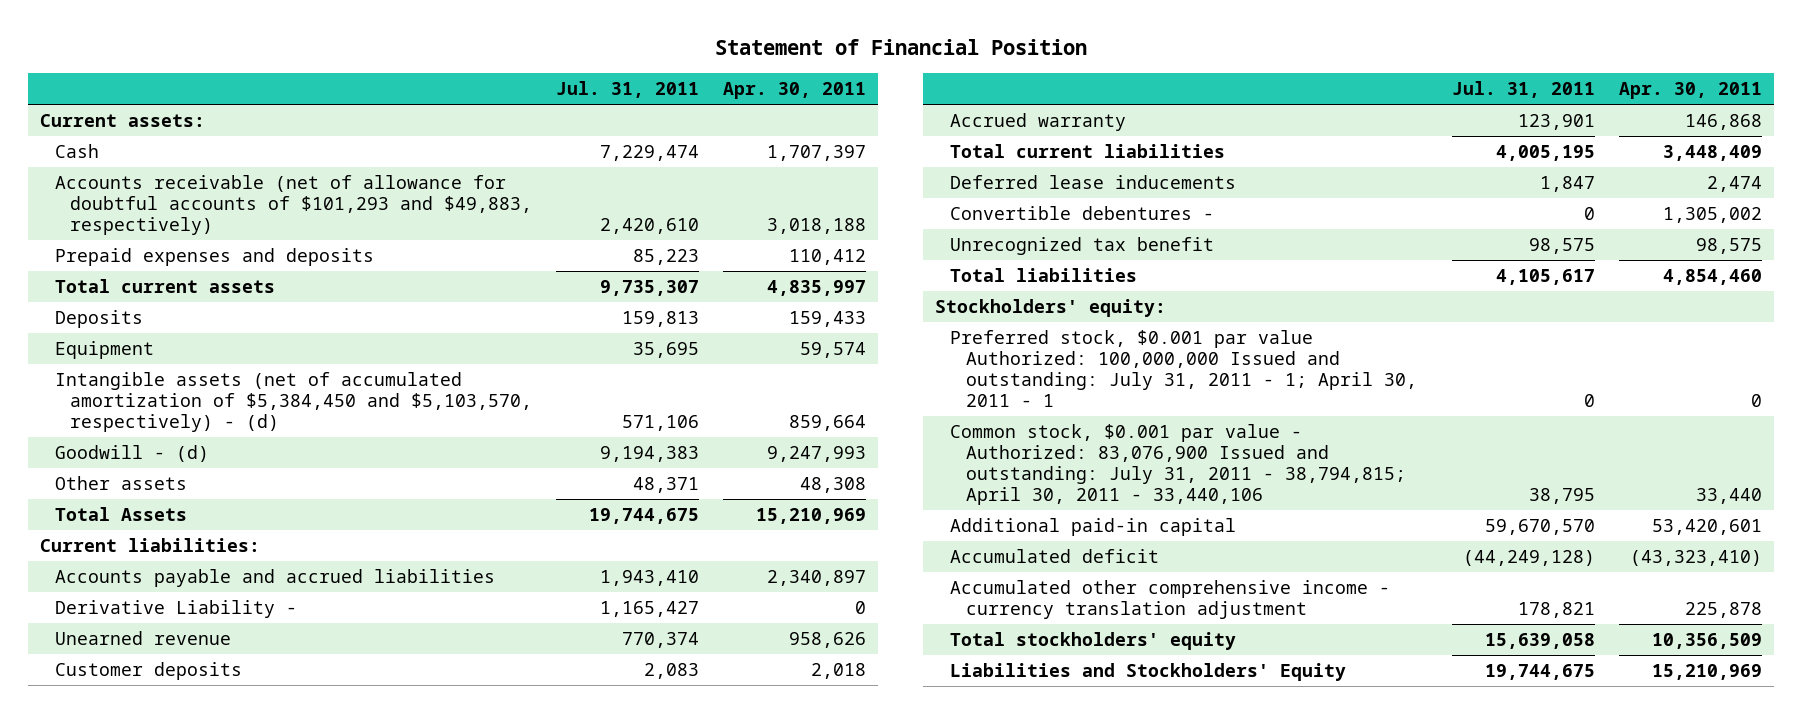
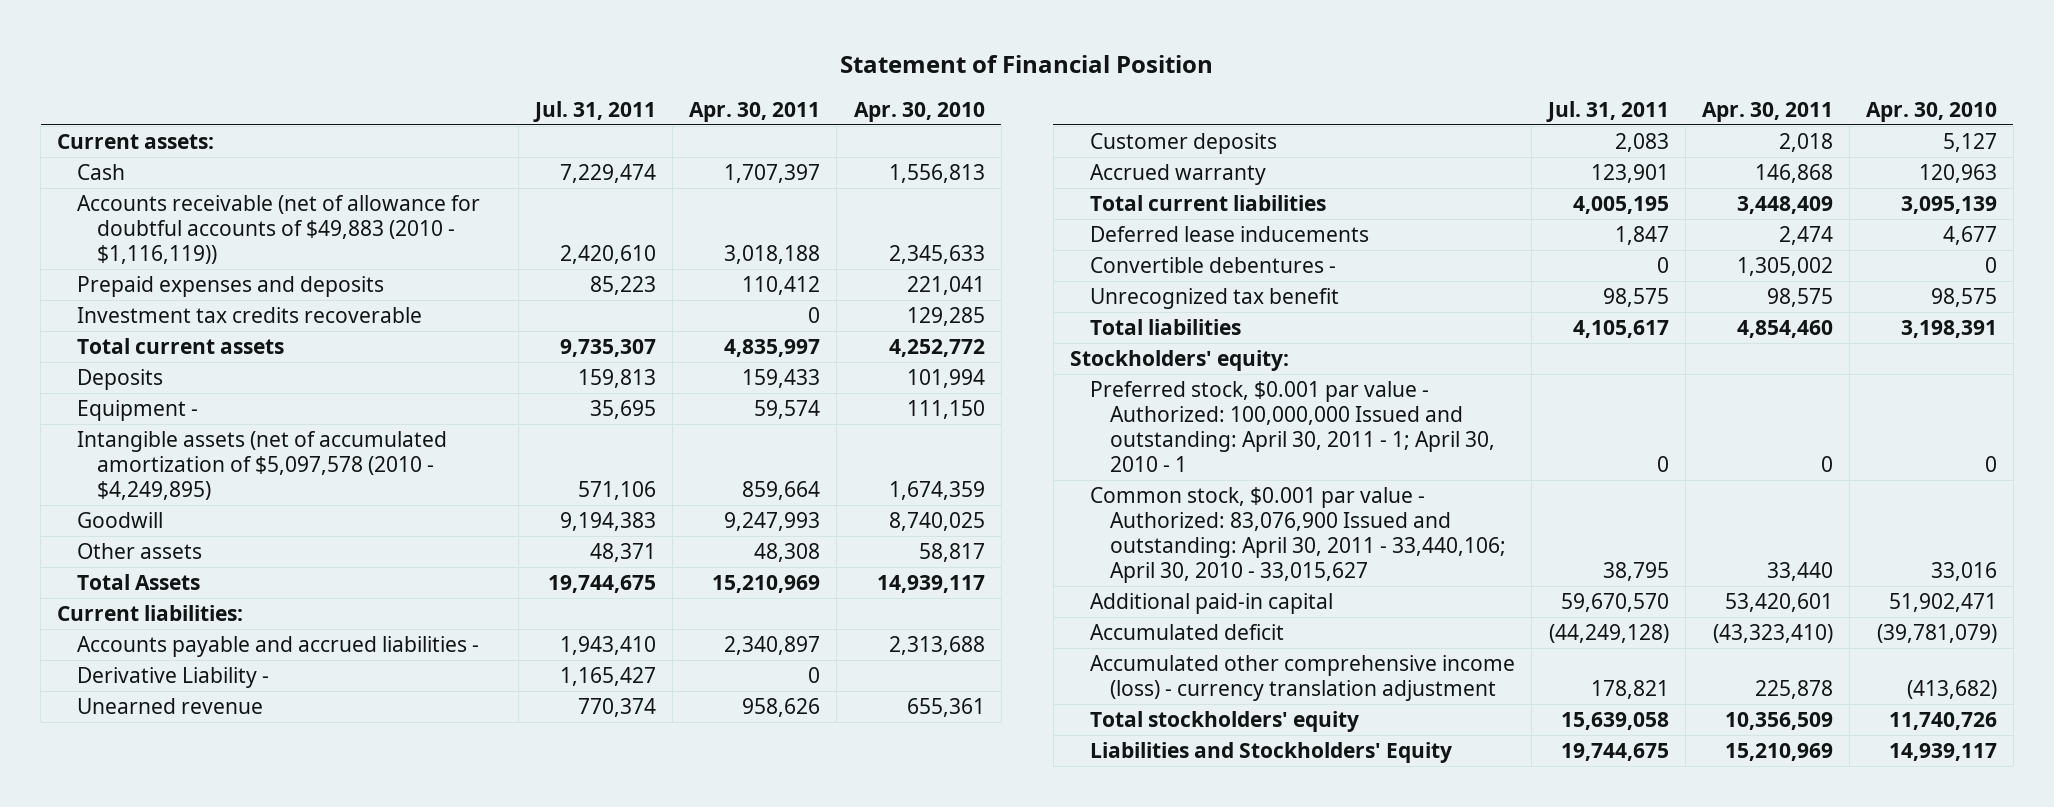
none -> [853,101,985,122] Apr. 30, 2010
[54,175,533,236] Accounts receivable (net of allowance for doubtful accounts of $101,293 and $49,883, respectively) -> [77,194,481,265] Accounts receivable (net of allowance for doubtful accounts of $49,883 (2010 - $1,116,119))
none -> [77,306,423,323] Investment tax credits recoverable
[54,341,154,360] Equipment -> [77,399,199,421] Equipment -
[54,372,533,433] Intangible assets (net of accumulated amortization of $5,384,450 and $5,103,570, respectively) - (d) -> [77,430,448,501] Intangible assets (net of accumulated amortization of $5,097,578 (2010 - $4,249,895)
[54,445,209,463] Goodwill - (d) -> [77,511,164,528] Goodwill
[54,569,495,588] Accounts payable and accrued liabilities -> [77,635,480,657] Accounts payable and accrued liabilities -
[950,330,1417,408] Preferred stock, $0.001 par value Authorized: 100,000,000 Issued and outstanding: July 31, 2011 - 1; April 30, 2011 - 1 -> [1089,380,1495,473] Preferred stock, $0.001 par value - Authorized: 100,000,000 Issued and outstanding: April 30, 2011 - 1; April 30, 2010 - 1
[950,424,1406,506] Common stock, $0.001 par value - Authorized: 83,076,900 Issued and outstanding: July 31, 2011 - 38,794,815; April 30, 2011 - 33,440,106 -> [1089,486,1506,584] Common stock, $0.001 par value - Authorized: 83,076,900 Issued and outstanding: April 30, 2011 - 33,440,106; April 30, 2010 - 33,015,627
[950,580,1391,620] Accumulated other comprehensive income - currency translation adjustment -> [1089,654,1515,702] Accumulated other comprehensive income (loss) - currency translation adjustment

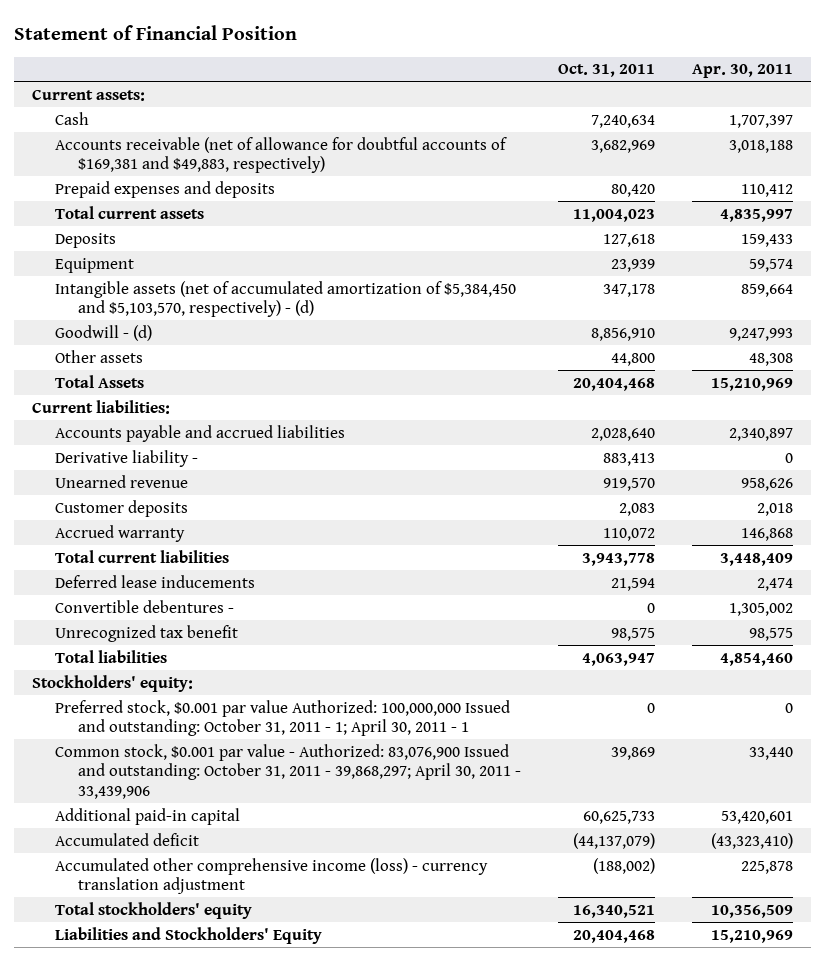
[533,100,657,122] Jul. 31, 2011 -> none
[853,101,985,122] Apr. 30, 2010 -> none
none -> [557,64,655,78] Oct. 31, 2011
[77,194,481,265] Accounts receivable (net of allowance for doubtful accounts of $49,883 (2010 - $1,116,119)) -> [55,136,508,174] Accounts receivable (net of allowance for doubtful accounts of $169,381 and $49,883, respectively)
[77,306,423,323] Investment tax credits recoverable -> none
[77,399,199,421] Equipment - -> [55,257,135,273] Equipment
[77,430,448,501] Intangible assets (net of accumulated amortization of $5,097,578 (2010 - $4,249,895) -> [55,280,517,318] Intangible assets (net of accumulated amortization of $5,384,450 and $5,103,570, respectively) - (d)
[77,511,164,528] Goodwill -> [55,324,153,341] Goodwill - (d)
[77,635,480,657] Accounts payable and accrued liabilities - -> [55,424,346,442] Accounts payable and accrued liabilities
[77,666,270,688] Derivative Liability - -> [55,449,199,467] Derivative liability -
[1089,380,1495,473] Preferred stock, $0.001 par value - Authorized: 100,000,000 Issued and outstanding: April 30, 2011 - 1; April 30, 2010 - 1 -> [55,699,511,737] Preferred stock, $0.001 par value Authorized: 100,000,000 Issued and outstanding: October 31, 2011 - 1; April 30, 2011 - 1
[1089,486,1506,584] Common stock, $0.001 par value - Authorized: 83,076,900 Issued and outstanding: April 30, 2011 - 33,440,106; April 30, 2010 - 33,015,627 -> [55,743,521,800] Common stock, $0.001 par value - Authorized: 83,076,900 Issued and outstanding: October 31, 2011 - 39,868,297; April 30, 2011 - 33,439,906

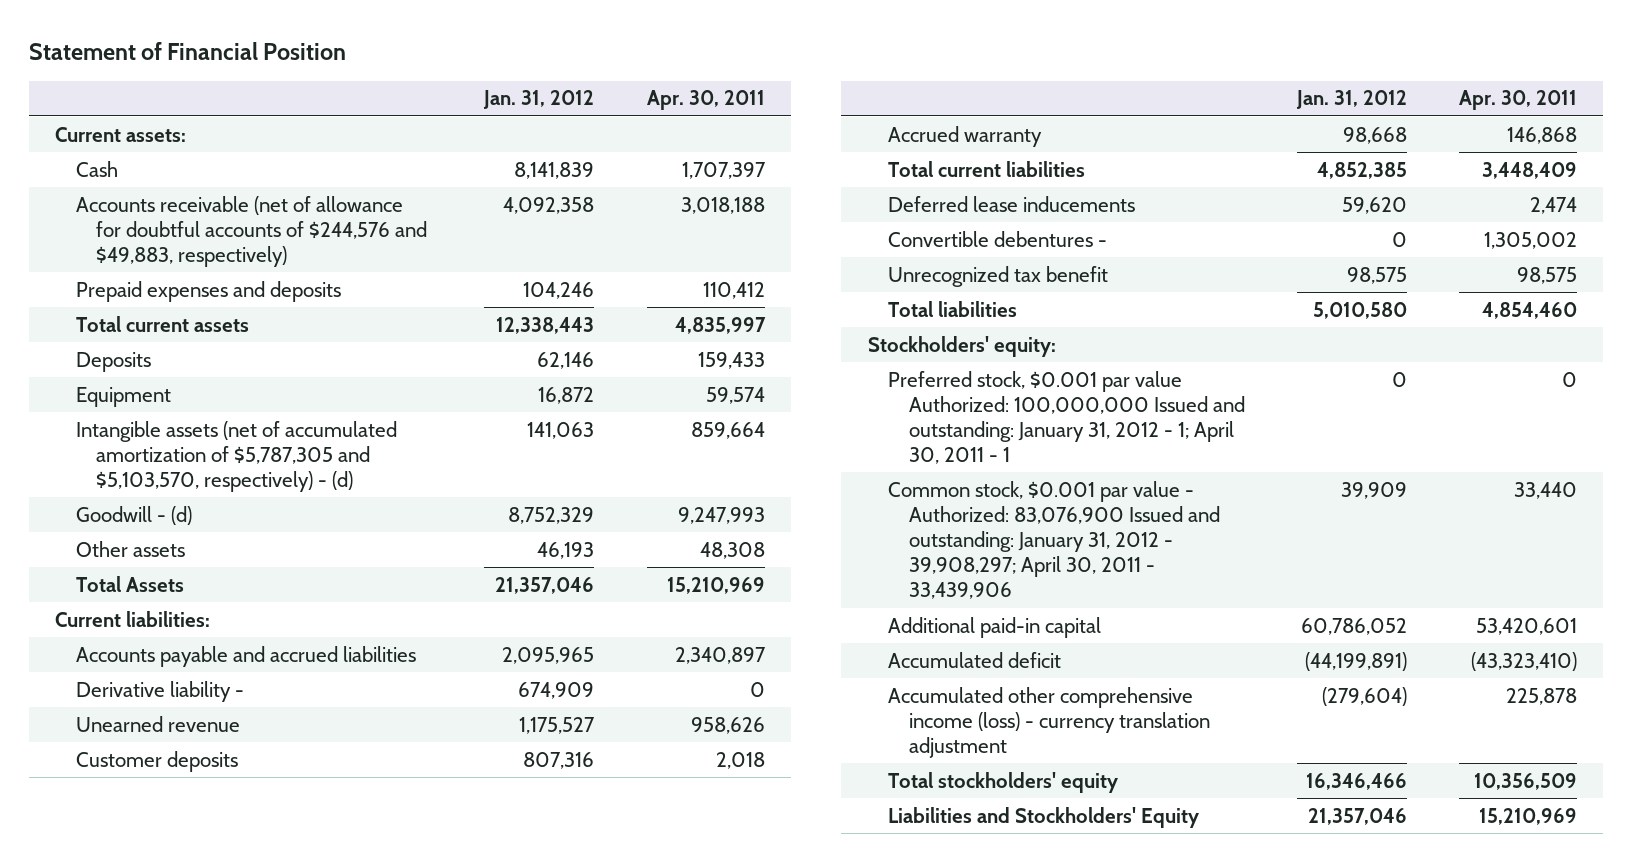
[557,64,655,78] Oct. 31, 2011 -> none
none -> [483,90,595,110] Jan. 31, 2012
[55,136,508,174] Accounts receivable (net of allowance for doubtful accounts of $169,381 and $49,883, respectively) -> [75,195,428,267] Accounts receivable (net of allowance for doubtful accounts of $244,576 and $49,883, respectively)
[55,280,517,318] Intangible assets (net of accumulated amortization of $5,384,450 and $5,103,570, respectively) - (d) -> [75,420,397,492] Intangible assets (net of accumulated amortization of $5,787,305 and $5,103,570, respectively) - (d)
[55,699,511,737] Preferred stock, $0.001 par value Authorized: 100,000,000 Issued and outstanding: October 31, 2011 - 1; April 30, 2011 - 1 -> [888,370,1245,465] Preferred stock, $0.001 par value Authorized: 100,000,000 Issued and outstanding: January 31, 2012 - 1; April 30, 2011 - 1
[55,743,521,800] Common stock, $0.001 par value - Authorized: 83,076,900 Issued and outstanding: October 31, 2011 - 39,868,297; April 30, 2011 - 33,439,906 -> [888,480,1220,600] Common stock, $0.001 par value - Authorized: 83,076,900 Issued and outstanding: January 31, 2012 - 39,908,297; April 30, 2011 - 33,439,906

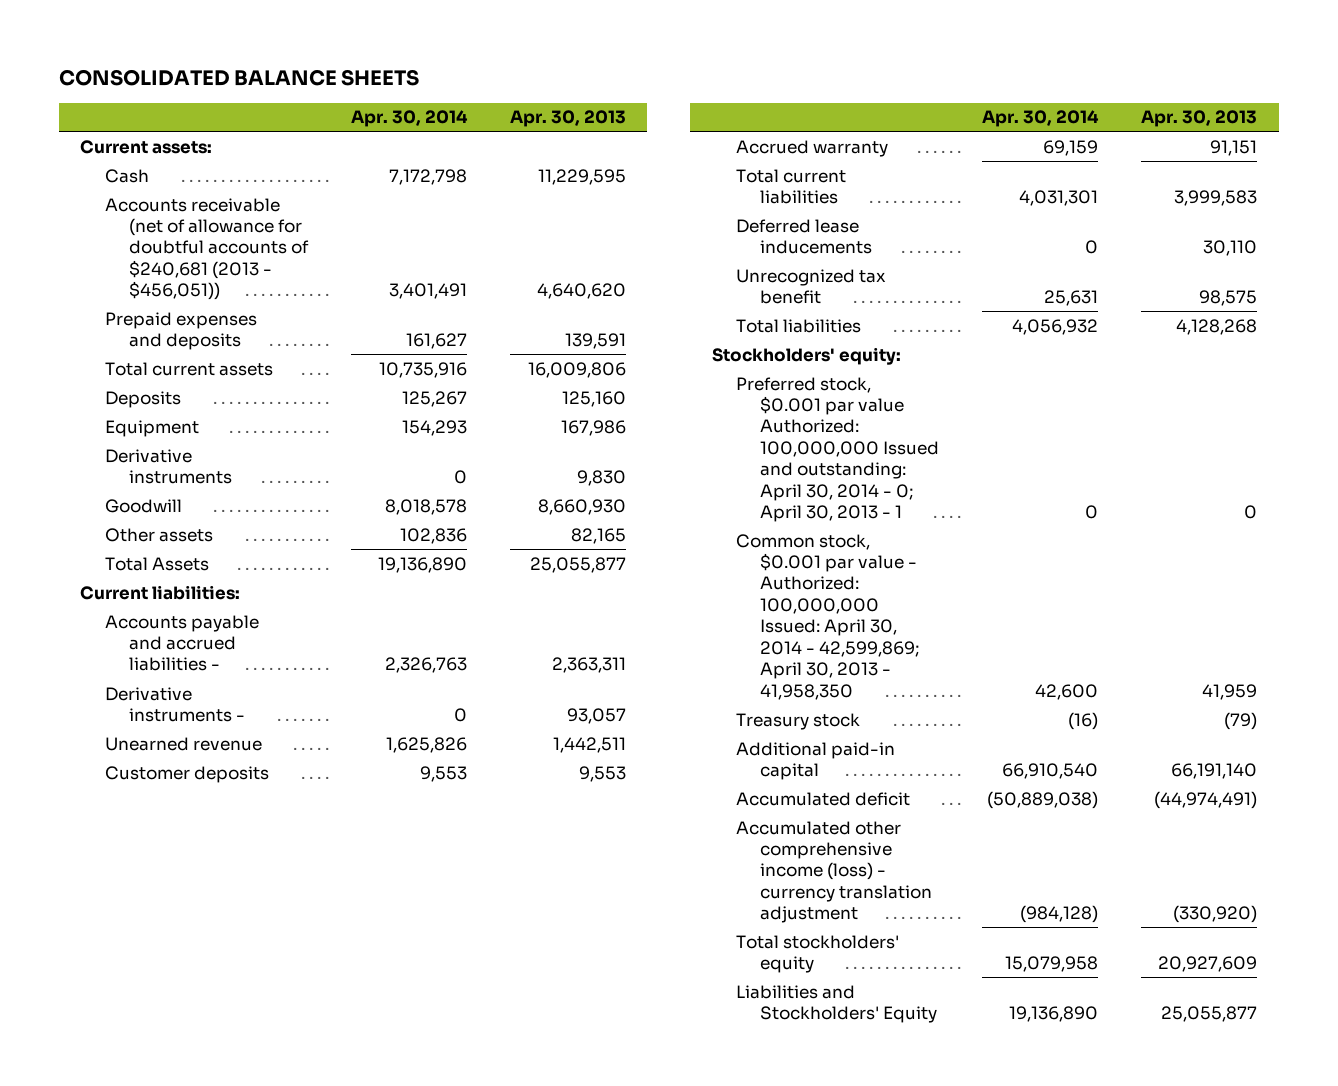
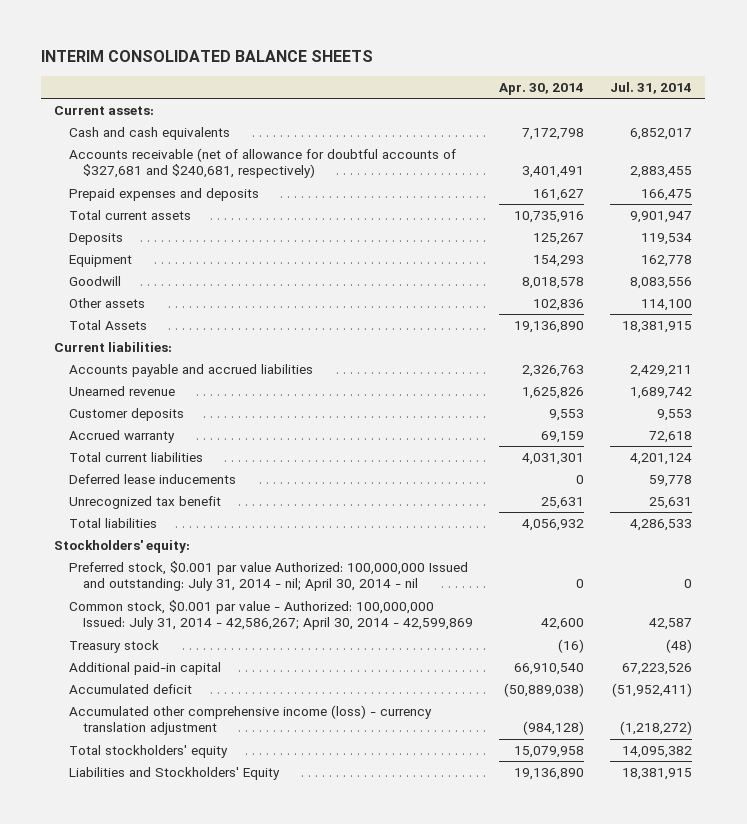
[58,69,419,87] CONSOLIDATED BALANCE SHEETS -> [41,50,374,63] INTERIM CONSOLIDATED BALANCE SHEETS
[509,110,626,128] Apr. 30, 2013 -> none
none -> [610,82,693,95] Jul. 31, 2014
[104,168,149,183] Cash -> [68,127,230,141] Cash and cash equivalents
[104,197,309,301] Accounts receivable (net of allowance for doubtful accounts of $240,681 (2013 - $456,051)) -> [68,148,456,179] Accounts receivable (net of allowance for doubtful accounts of $327,681 and $240,681, respectively)
[104,448,232,485] Derivative instruments -> none
[104,686,245,723] Derivative instruments - -> none
[104,614,259,672] Accounts payable and accrued liabilities - -> [68,364,313,378] Accounts payable and accrued liabilities
[736,376,940,523] Preferred stock, $0.001 par value Authorized: 100,000,000 Issued and outstanding: April 30, 2014 - 0; April 30, 2013 - 1 -> [68,561,468,592] Preferred stock, $0.001 par value Authorized: 100,000,000 Issued and outstanding: July 31, 2014 - nil; April 30, 2014 - nil
[736,533,920,700] Common stock, $0.001 par value - Authorized: 100,000,000 Issued: April 30, 2014 - 42,599,869; April 30, 2013 - 41,958,350 -> [68,600,473,631] Common stock, $0.001 par value - Authorized: 100,000,000 Issued: July 31, 2014 - 42,586,267; April 30, 2014 - 42,599,869

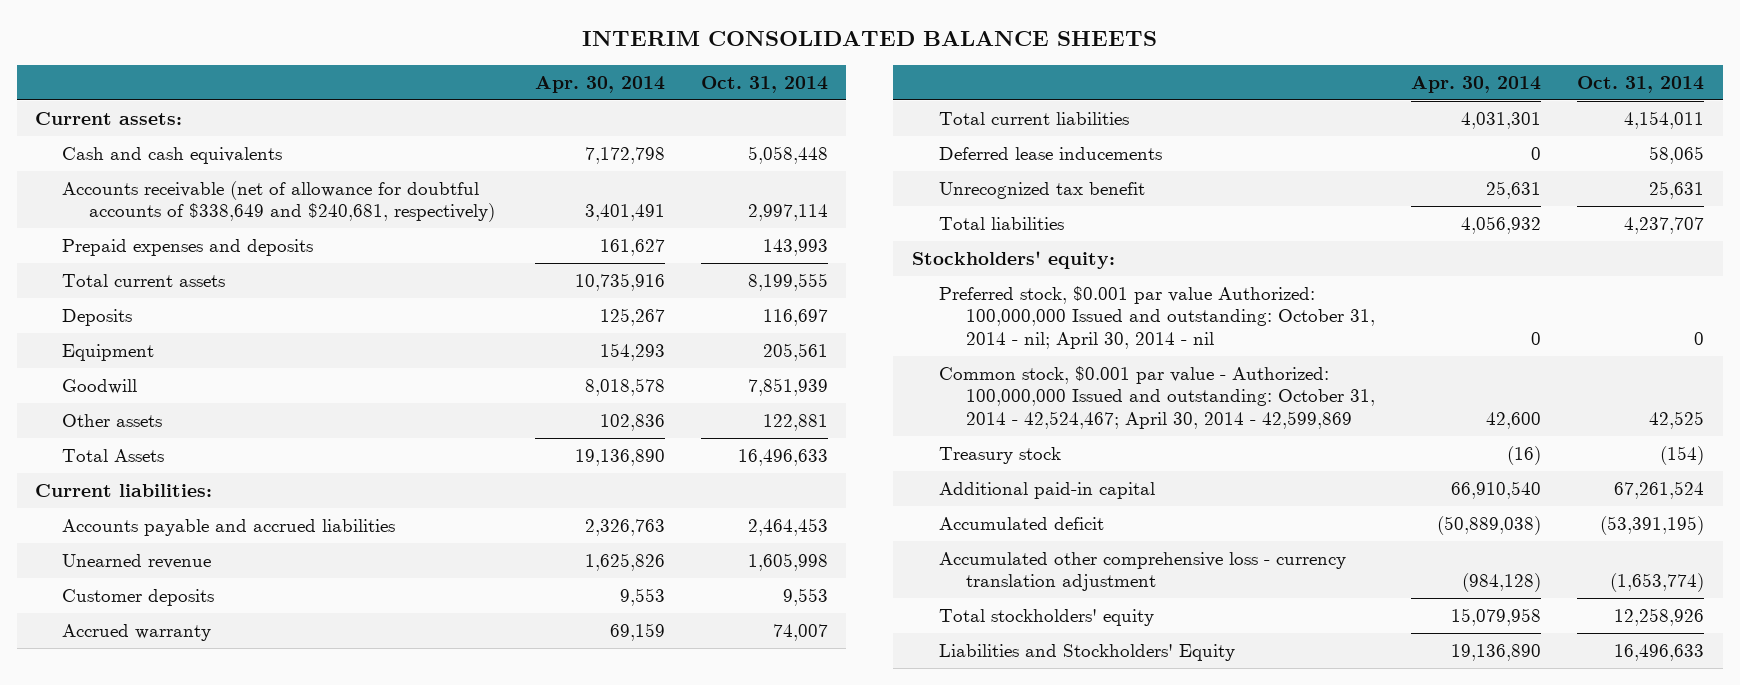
[610,82,693,95] Jul. 31, 2014 -> none
none -> [701,76,829,94] Oct. 31, 2014
[68,148,456,179] Accounts receivable (net of allowance for doubtful accounts of $327,681 and $240,681, respectively) -> [62,180,496,223] Accounts receivable (net of allowance for doubtful accounts of $338,649 and $240,681, respectively)
[68,561,468,592] Preferred stock, $0.001 par value Authorized: 100,000,000 Issued and outstanding: July 31, 2014 - nil; April 30, 2014 - nil -> [938,285,1375,350] Preferred stock, $0.001 par value Authorized: 100,000,000 Issued and outstanding: October 31, 2014 - nil; April 30, 2014 - nil
[68,600,473,631] Common stock, $0.001 par value - Authorized: 100,000,000 Issued: July 31, 2014 - 42,586,267; April 30, 2014 - 42,599,869 -> [938,365,1375,430] Common stock, $0.001 par value - Authorized: 100,000,000 Issued and outstanding: October 31, 2014 - 42,524,467; April 30, 2014 - 42,599,869
[68,705,432,736] Accumulated other comprehensive income (loss) - currency translation adjustment -> [938,551,1346,592] Accumulated other comprehensive loss - currency translation adjustment

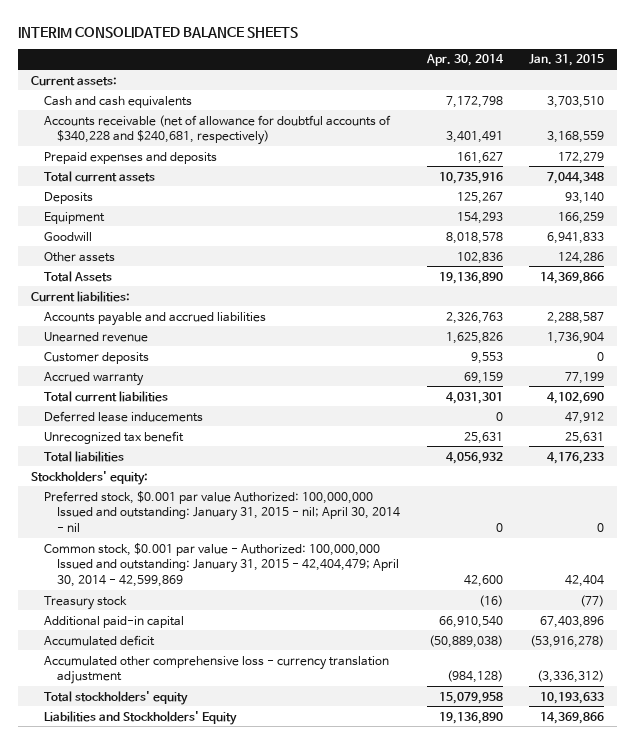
[701,76,829,94] Oct. 31, 2014 -> none
none -> [529,54,605,67] Jan. 31, 2015
[62,180,496,223] Accounts receivable (net of allowance for doubtful accounts of $338,649 and $240,681, respectively) -> [44,114,392,146] Accounts receivable (net of allowance for doubtful accounts of $340,228 and $240,681, respectively)
[938,285,1375,350] Preferred stock, $0.001 par value Authorized: 100,000,000 Issued and outstanding: October 31, 2014 - nil; April 30, 2014 - nil -> [44,490,401,532] Preferred stock, $0.001 par value Authorized: 100,000,000 Issued and outstanding: January 31, 2015 - nil; April 30, 2014 - nil
[938,365,1375,430] Common stock, $0.001 par value - Authorized: 100,000,000 Issued and outstanding: October 31, 2014 - 42,524,467; April 30, 2014 - 42,599,869 -> [44,542,400,587] Common stock, $0.001 par value - Authorized: 100,000,000 Issued and outstanding: January 31, 2015 - 42,404,479; April 30, 2014 - 42,599,869

